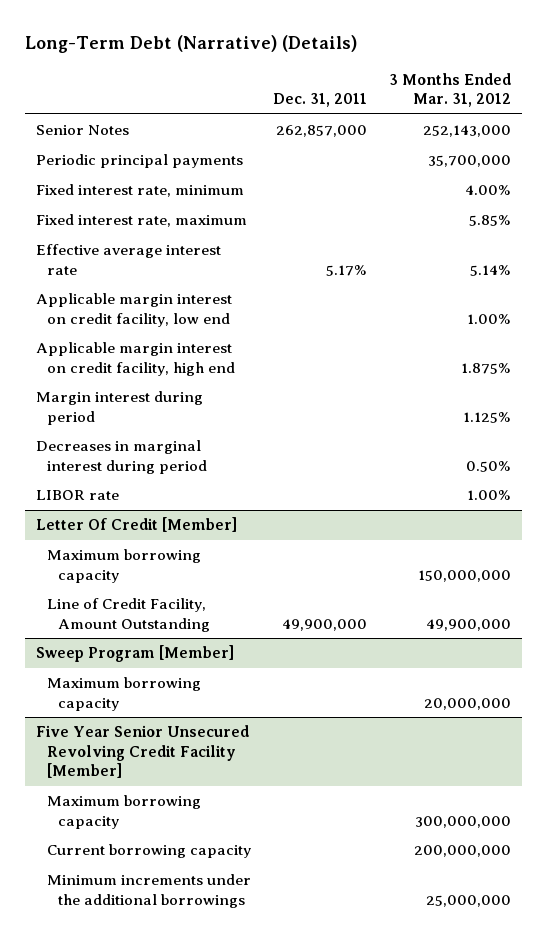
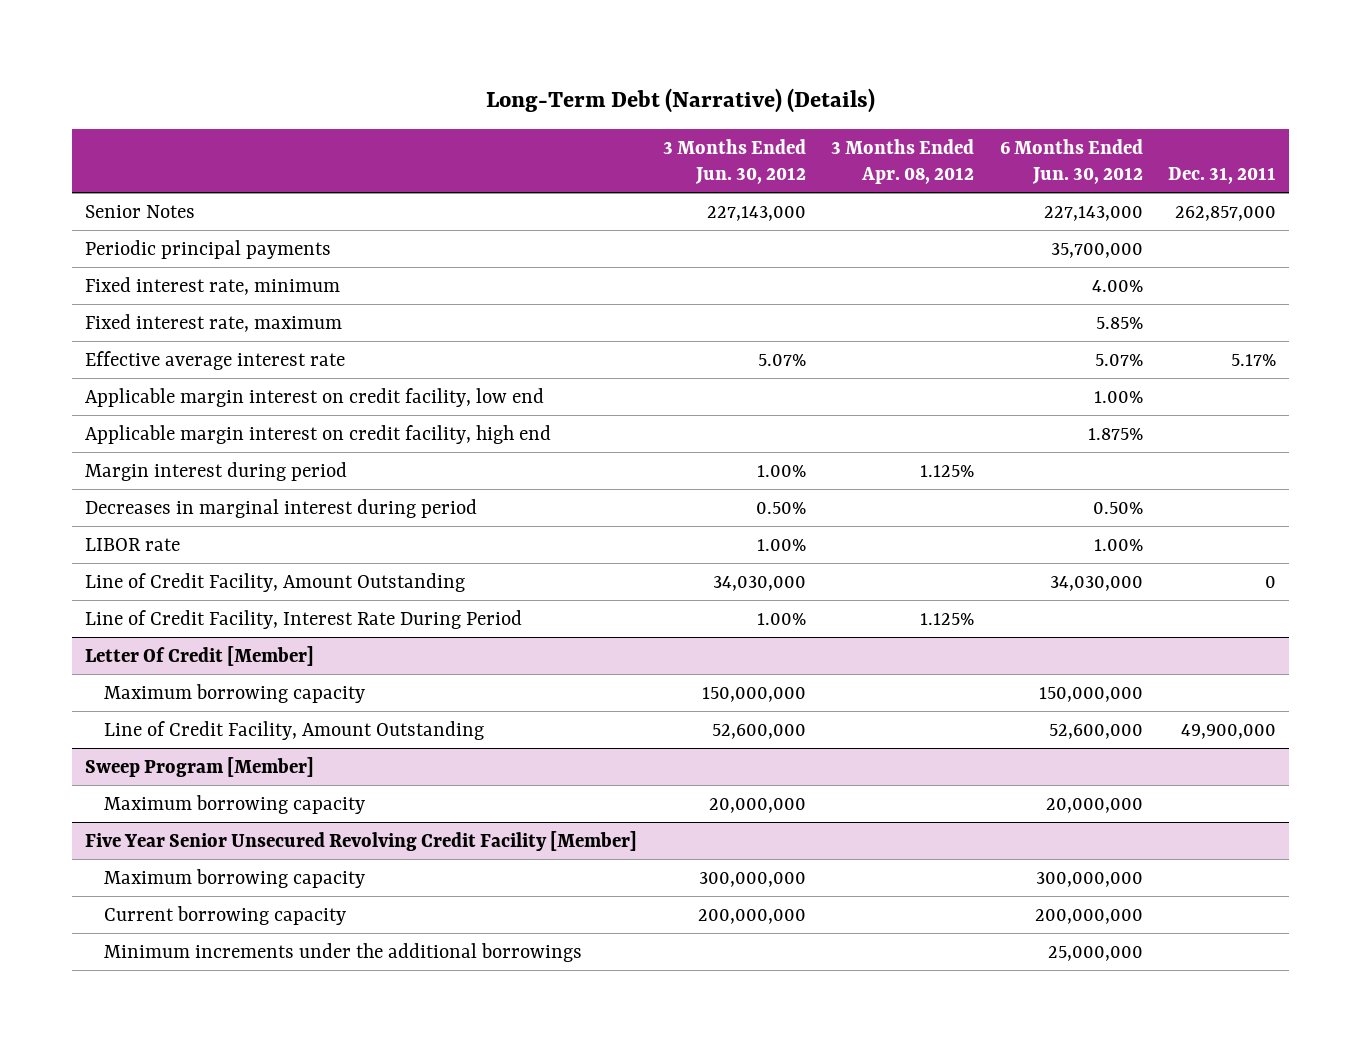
[389,72,512,108] 3 Months Ended Mar. 31, 2012 -> none
none -> [662,139,806,185] 3 Months Ended Jun. 30, 2012
none -> [831,139,975,185] 3 Months Ended Apr. 08, 2012
none -> [999,139,1143,185] 6 Months Ended Jun. 30, 2012
none -> [85,572,466,592] Line of Credit Facility, Amount Outstanding
none -> [85,609,523,629] Line of Credit Facility, Interest Rate During Period

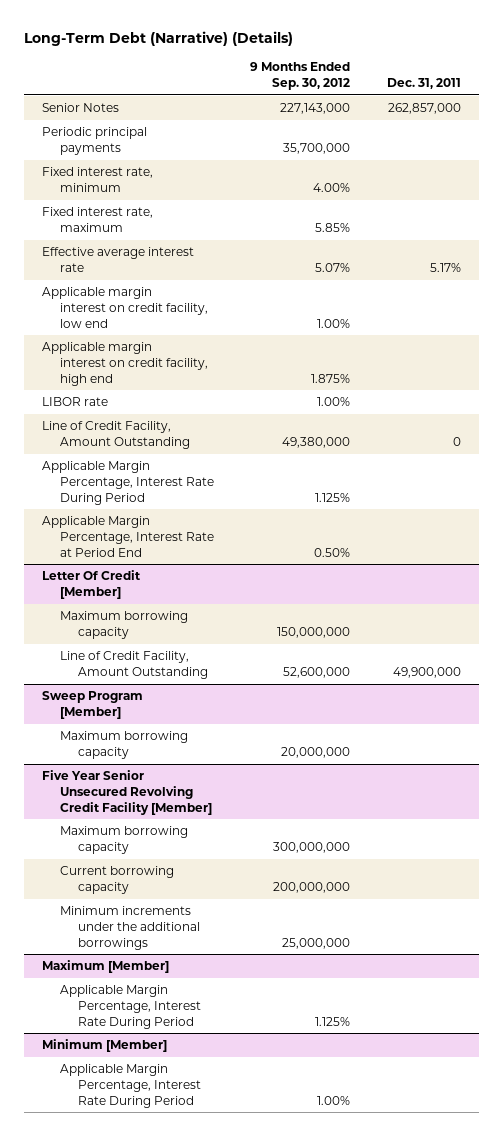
[662,139,806,185] 3 Months Ended Jun. 30, 2012 -> none
[831,139,975,185] 3 Months Ended Apr. 08, 2012 -> none
[999,139,1143,185] 6 Months Ended Jun. 30, 2012 -> none
none -> [250,62,351,91] 9 Months Ended Sep. 30, 2012
[85,461,348,481] Margin interest during period -> none
[85,498,478,518] Decreases in marginal interest during period -> none
[85,609,523,629] Line of Credit Facility, Interest Rate During Period -> [42,461,214,505] Applicable Margin Percentage, Interest Rate During Period
none -> [42,516,214,557] Applicable Margin Percentage, Interest Rate at Period End
none -> [42,960,170,974] Maximum [Member]
none -> [59,985,201,1029] Applicable Margin Percentage, Interest Rate During Period
none -> [42,1039,168,1053] Minimum [Member]
none -> [59,1064,201,1108] Applicable Margin Percentage, Interest Rate During Period

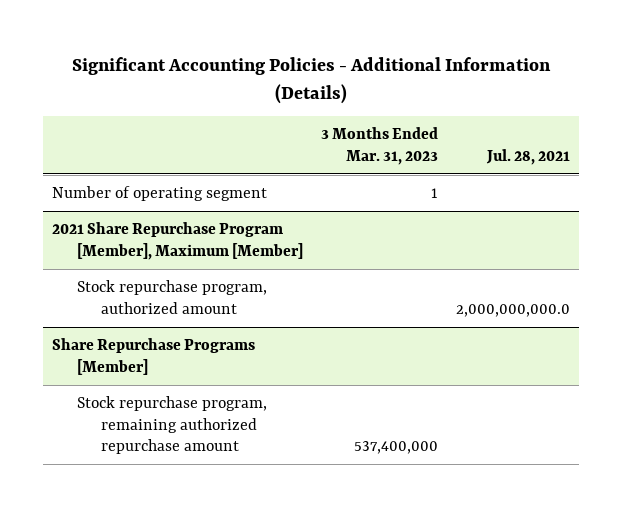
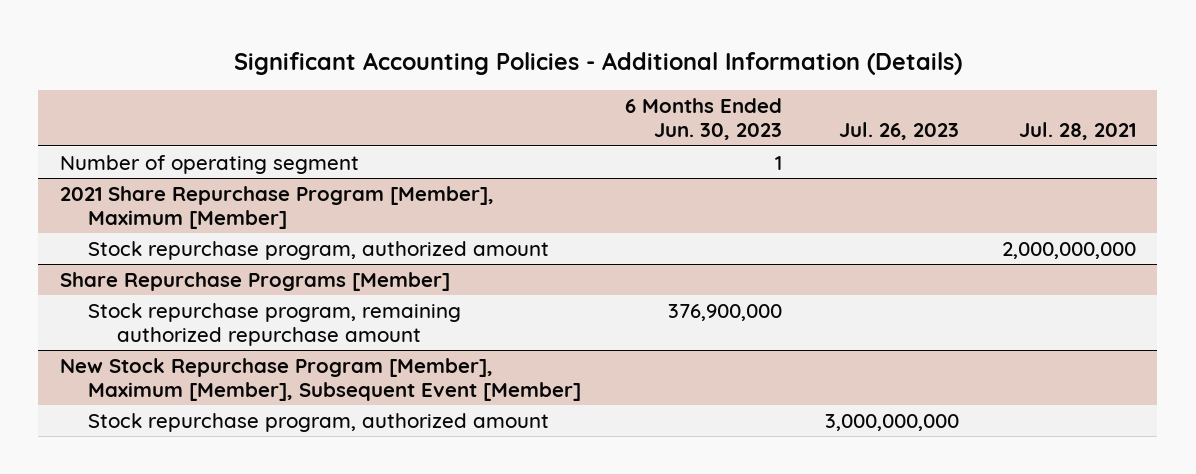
[321,127,439,166] 3 Months Ended Mar. 31, 2023 -> none
none -> [624,98,782,141] 6 Months Ended Jun. 30, 2023
none -> [838,122,959,141] Jul. 26, 2023
[456,303,571,317] 2,000,000,000.0 -> [1001,241,1136,259] 2,000,000,000
none -> [60,357,582,402] New Stock Repurchase Program [Member], Maximum [Member], Subsequent Event [Member]
none -> [88,412,550,432] Stock repurchase program, authorized amount

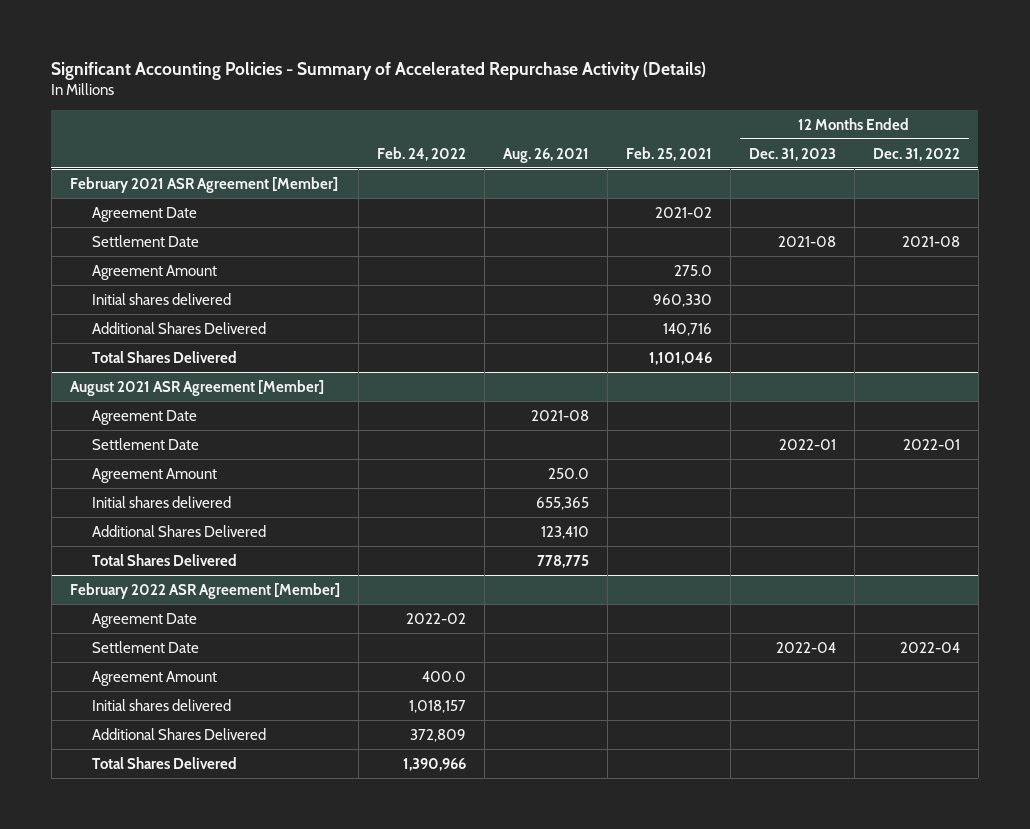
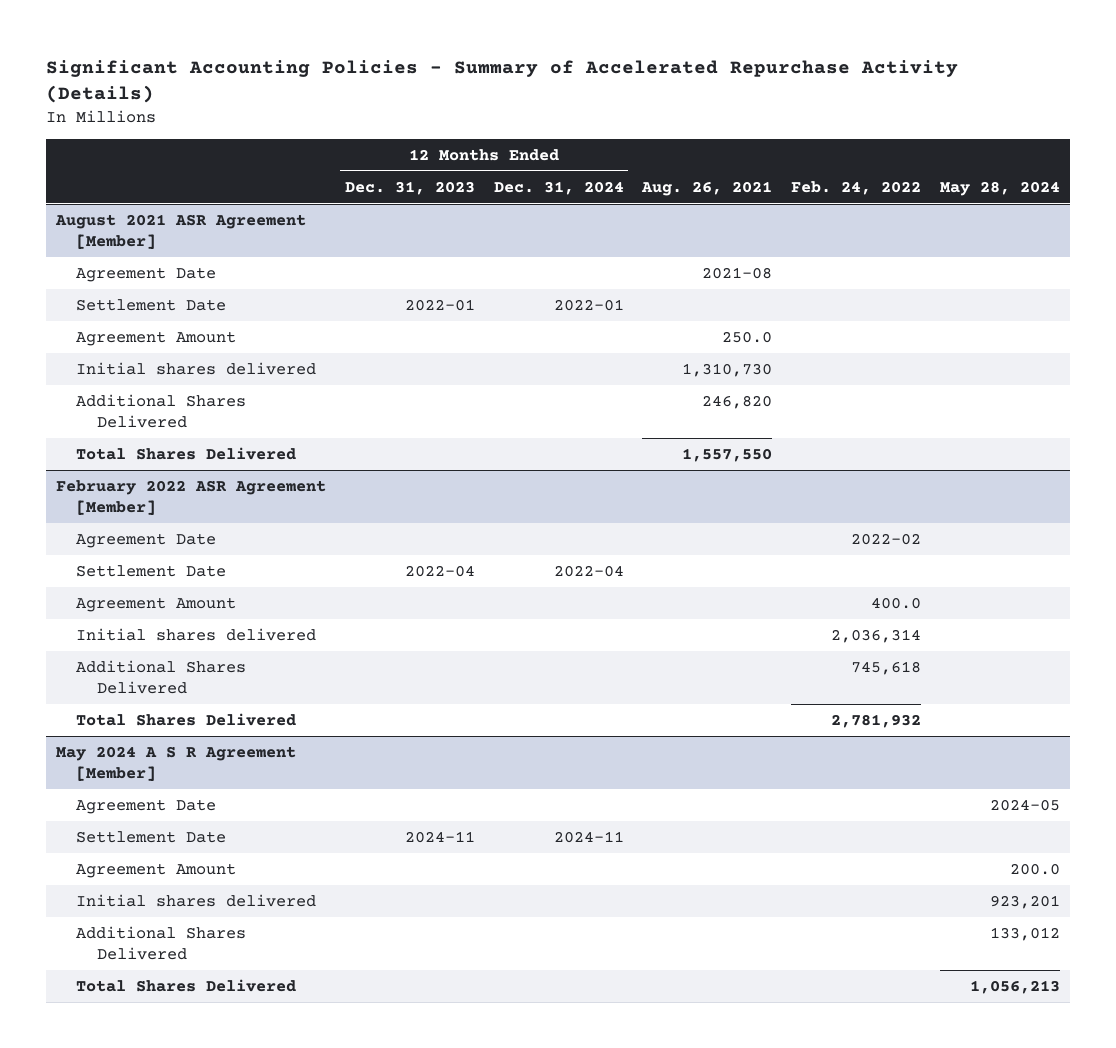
[625,146,712,161] Feb. 25, 2021 -> none
[872,147,960,161] Dec. 31, 2022 -> none
none -> [493,180,624,195] Dec. 31, 2024
none -> [940,180,1061,196] May 28, 2024
[69,176,338,193] February 2021 ASR Agreement [Member] -> none
[92,206,198,222] Agreement Date -> none
[92,234,200,247] Settlement Date -> none
[92,264,218,280] Agreement Amount -> none
[92,292,232,305] Initial shares delivered -> none
[92,321,267,334] Additional Shares Delivered -> none
[92,350,238,363] Total Shares Delivered -> none
[535,496,589,510] 655,365 -> [682,362,773,377] 1,310,730
[540,525,589,539] 123,410 -> [702,394,773,409] 246,820
[536,554,589,568] 778,775 -> [682,447,773,462] 1,557,550
[408,699,466,713] 1,018,157 -> [831,628,922,643] 2,036,314
[409,728,466,742] 372,809 -> [851,660,922,675] 745,618
[402,757,466,771] 1,390,966 -> [831,713,922,728] 2,781,932
none -> [55,745,296,782] May 2024 A S R Agreement [Member]
none -> [76,798,217,814] Agreement Date
none -> [76,830,227,843] Settlement Date
none -> [76,862,237,878] Agreement Amount
none -> [76,893,317,907] Initial shares delivered
none -> [76,925,247,961] Additional Shares Delivered
none -> [76,978,297,992] Total Shares Delivered

